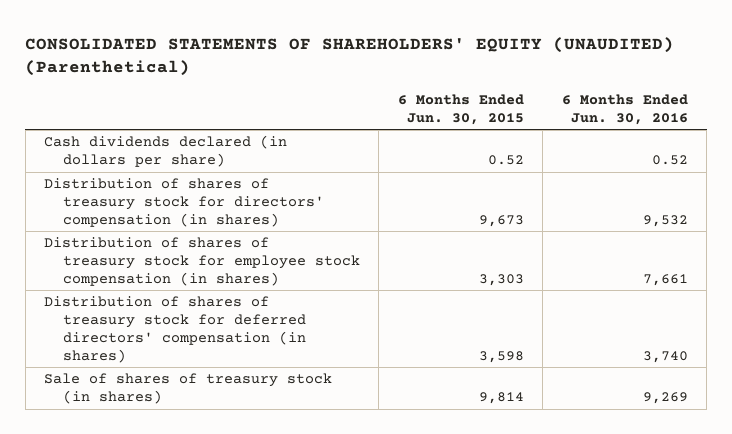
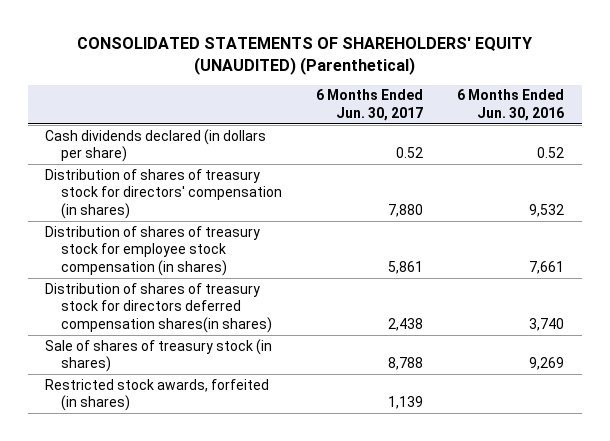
[397,93,524,125] 6 Months Ended Jun. 30, 2015 -> none
none -> [316,89,424,121] 6 Months Ended Jun. 30, 2017
[44,296,306,363] Distribution of shares of treasury stock for deferred directors' compensation (in shares) -> [45,282,272,334] Distribution of shares of treasury stock for directors deferred compensation shares(in shares)
none -> [45,378,270,412] Restricted stock awards, forfeited (in shares)

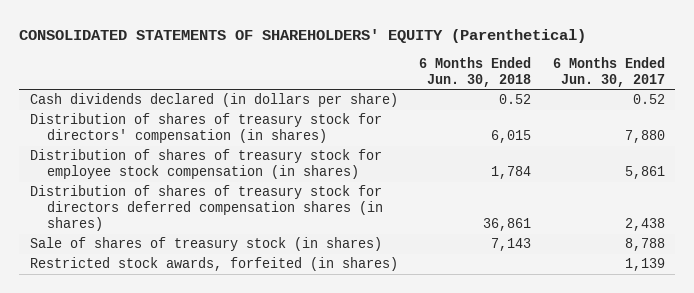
[76,37,532,75] CONSOLIDATED STATEMENTS OF SHAREHOLDERS' EQUITY (UNAUDITED) (Parenthetical) -> [19,28,587,43] CONSOLIDATED STATEMENTS OF SHAREHOLDERS' EQUITY (Parenthetical)
[457,89,565,121] 6 Months Ended Jun. 30, 2016 -> none
none -> [419,56,532,87] 6 Months Ended Jun. 30, 2018
[45,282,272,334] Distribution of shares of treasury stock for directors deferred compensation shares(in shares) -> [29,185,384,232] Distribution of shares of treasury stock for directors deferred compensation shares (in shares)

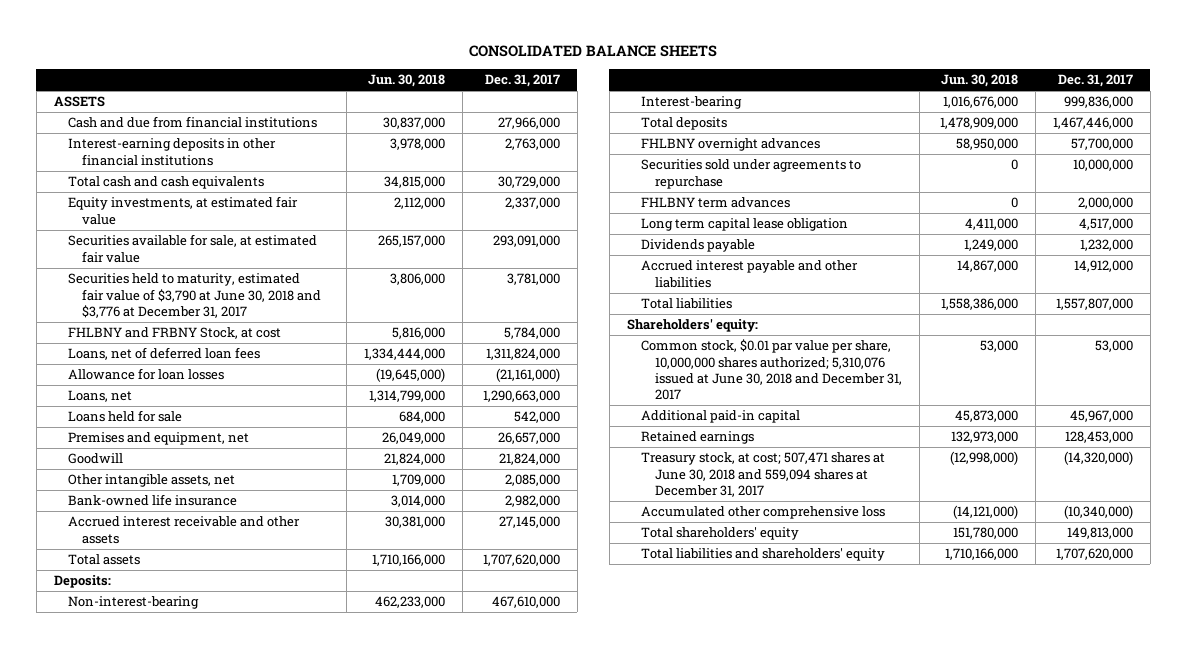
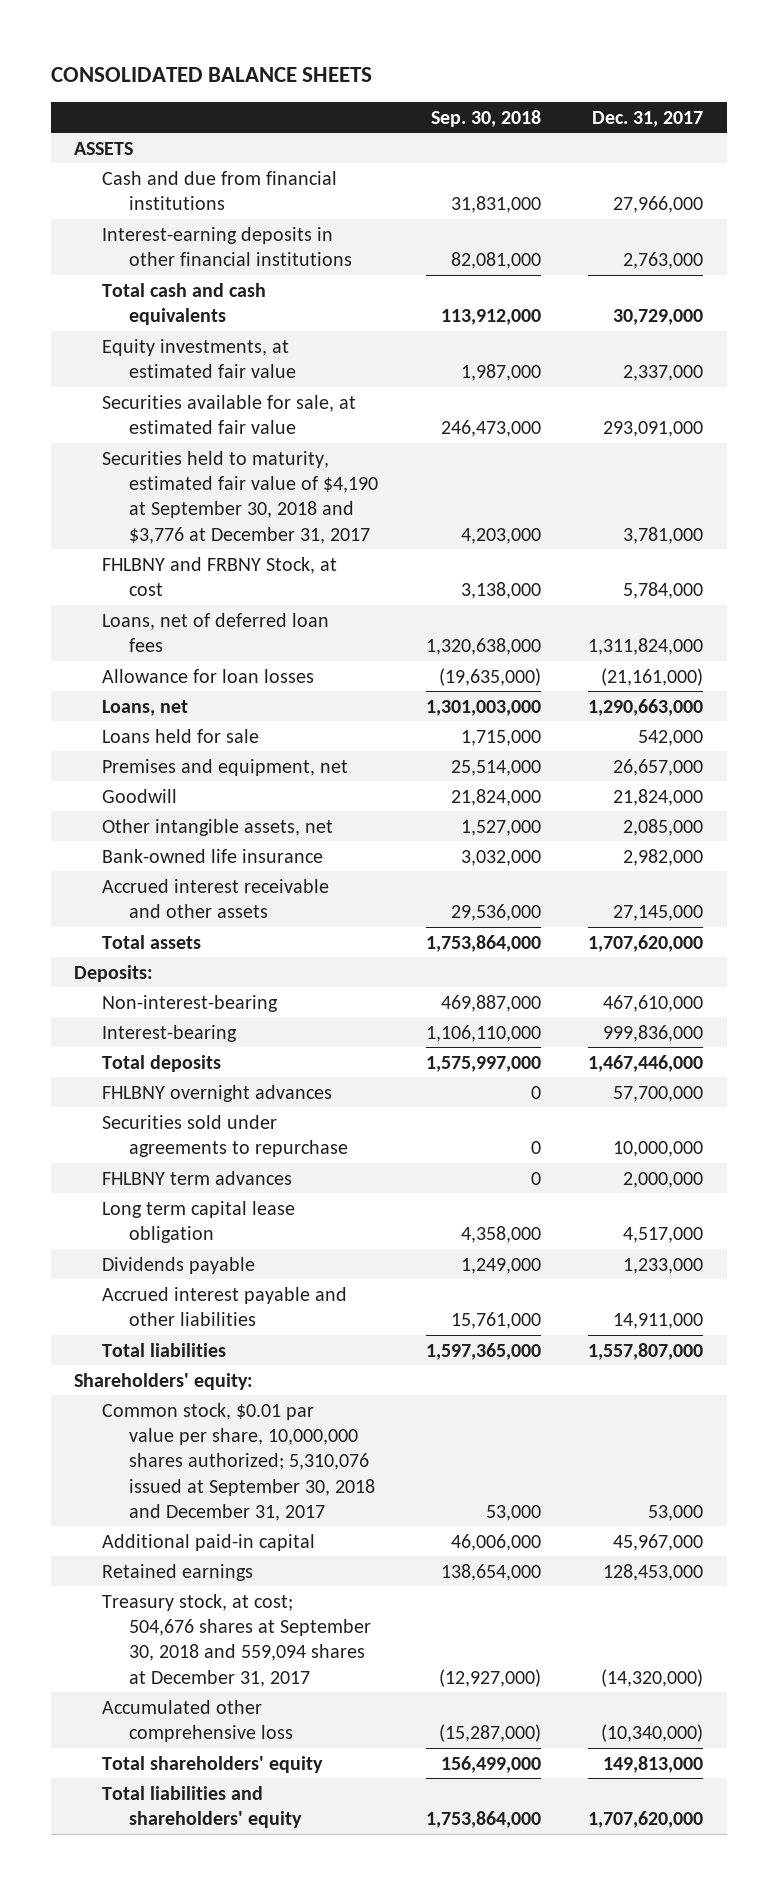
[367,74,445,88] Jun. 30, 2018 -> none
none -> [430,109,541,127] Sep. 30, 2018
[67,273,321,318] Securities held to maturity, estimated fair value of $3,790 at June 30, 2018 and $3,776 at December 31, 2017 -> [101,450,379,544] Securities held to maturity, estimated fair value of $4,190 at September 30, 2018 and $3,776 at December 31, 2017
[1079,239,1133,252] 1,232,000 -> [622,1257,703,1274] 1,233,000
[1073,260,1133,273] 14,912,000 -> [612,1312,703,1329] 14,911,000
[640,339,902,401] Common stock, $0.01 par value per share, 10,000,000 shares authorized; 5,310,076 issued at June 30, 2018 and December 31, 2017 -> [101,1402,376,1521] Common stock, $0.01 par value per share, 10,000,000 shares authorized; 5,310,076 issued at September 30, 2018 and December 31, 2017
[640,452,885,497] Treasury stock, at cost; 507,471 shares at June 30, 2018 and 559,094 shares at December 31, 2017 -> [101,1593,372,1687] Treasury stock, at cost; 504,676 shares at September 30, 2018 and 559,094 shares at December 31, 2017

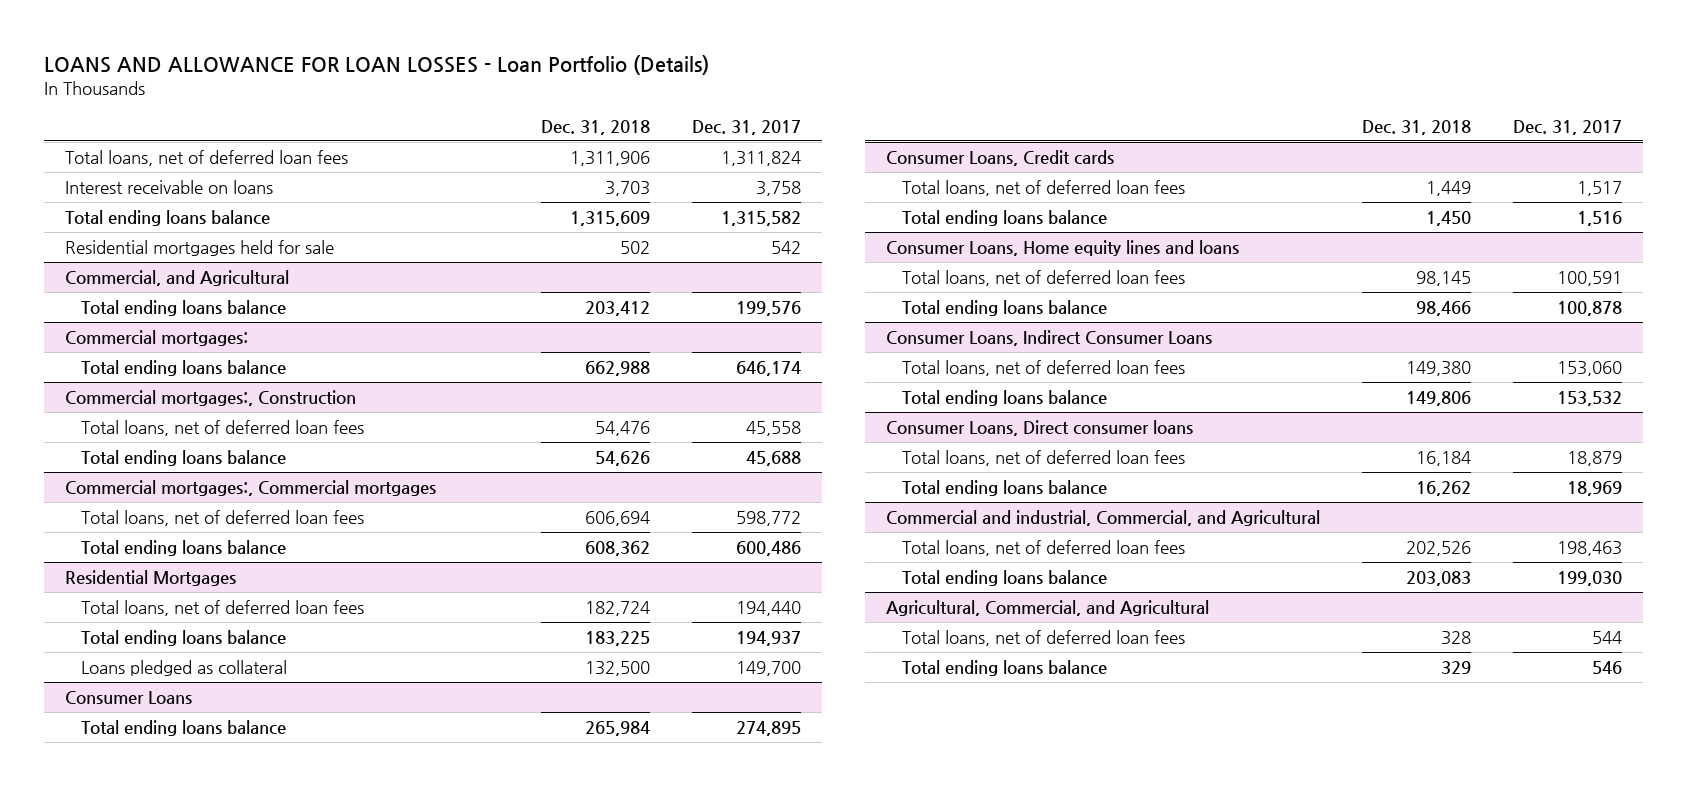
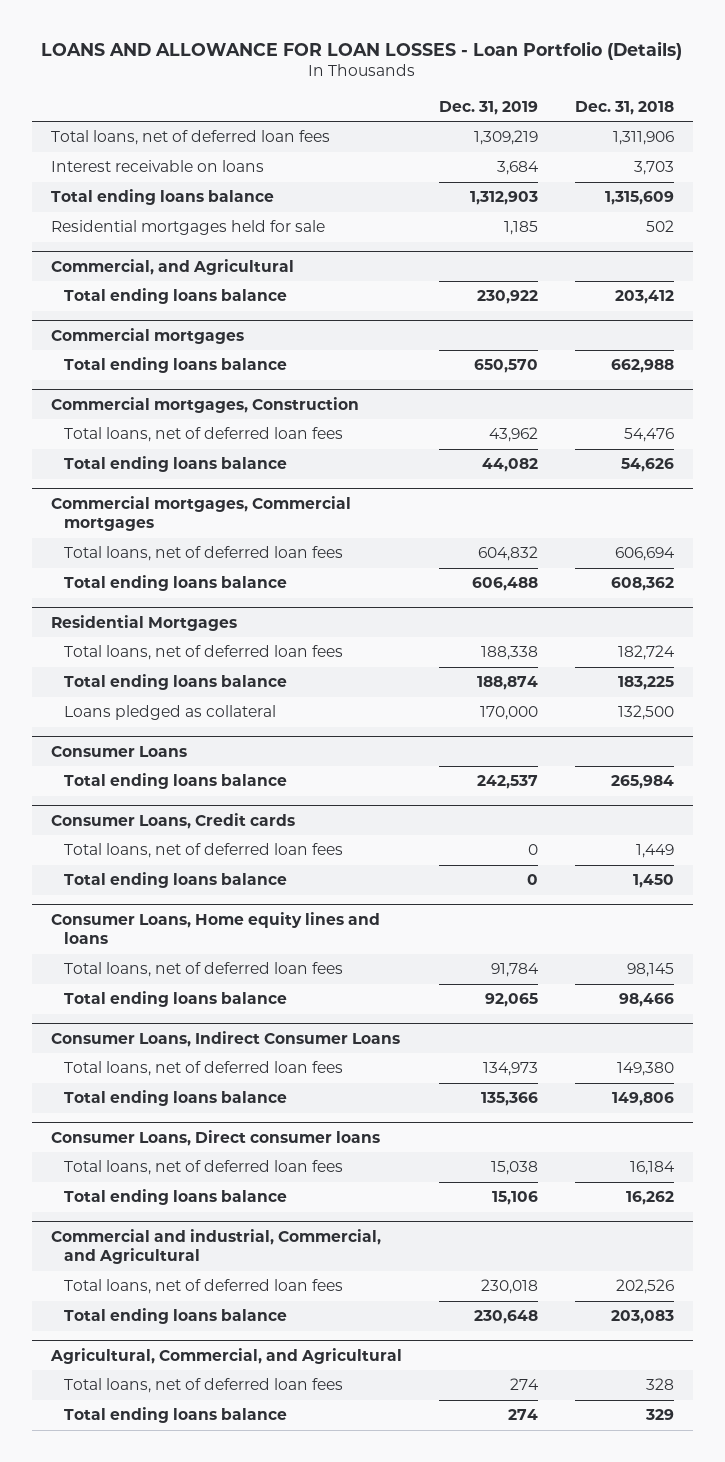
[692,119,802,135] Dec. 31, 2017 -> none
none -> [438,100,538,115] Dec. 31, 2019
[65,330,249,347] Commercial mortgages: -> [50,327,244,344] Commercial mortgages
[65,390,357,407] Commercial mortgages:, Construction -> [50,396,359,413] Commercial mortgages, Construction
[65,480,437,497] Commercial mortgages:, Commercial mortgages -> [50,495,351,532] Commercial mortgages, Commercial mortgages

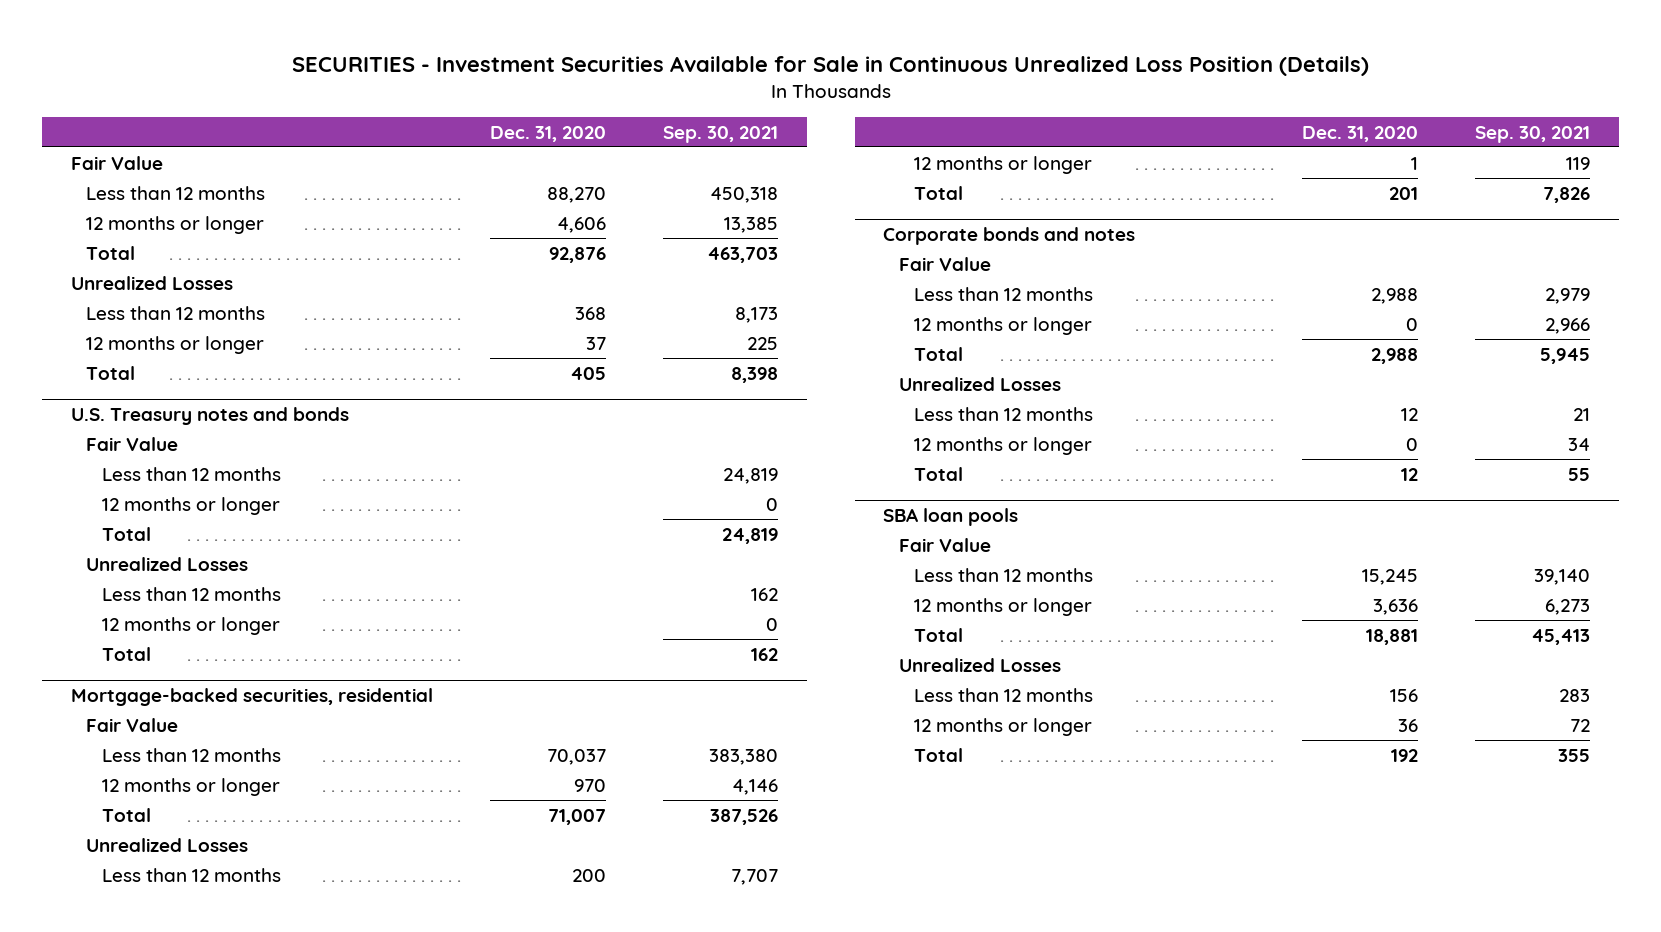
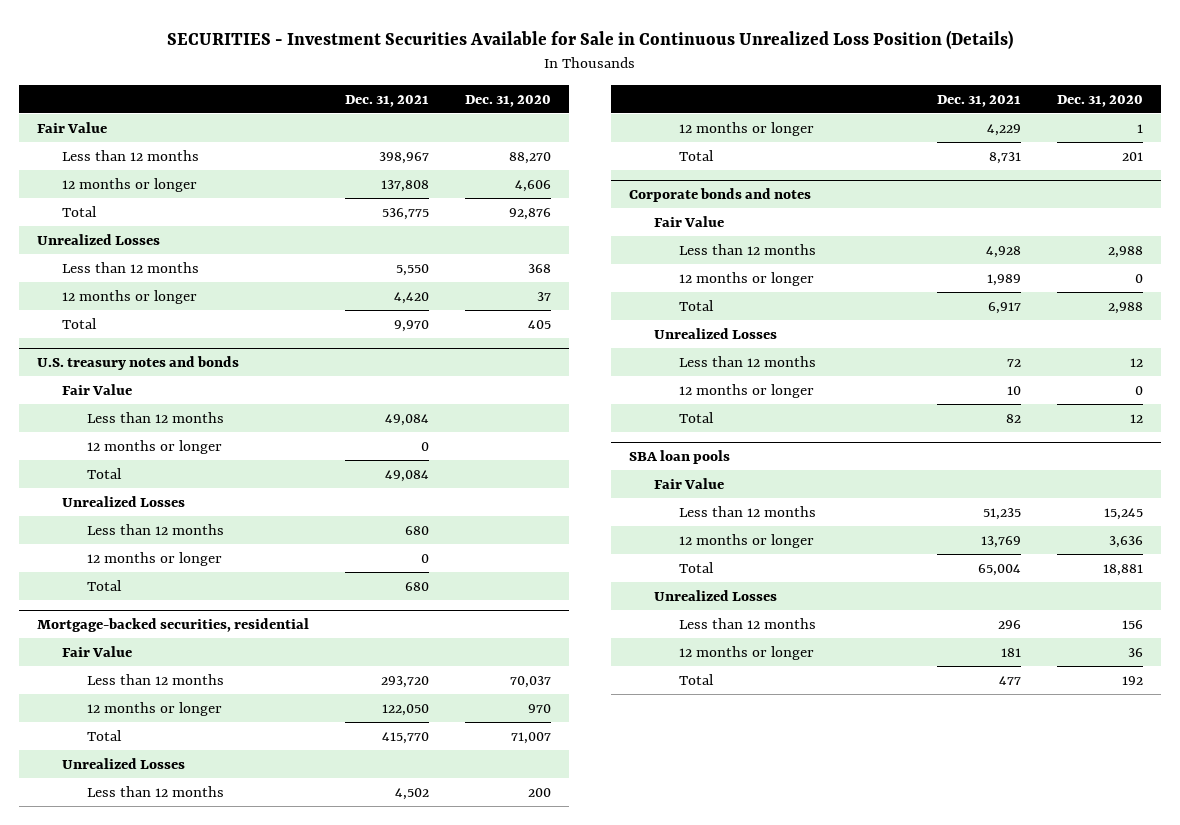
[662,125,778,143] Sep. 30, 2021 -> none
none -> [344,94,429,107] Dec. 31, 2021
[70,406,349,425] U.S. Treasury notes and bonds -> [37,356,240,371] U.S. treasury notes and bonds

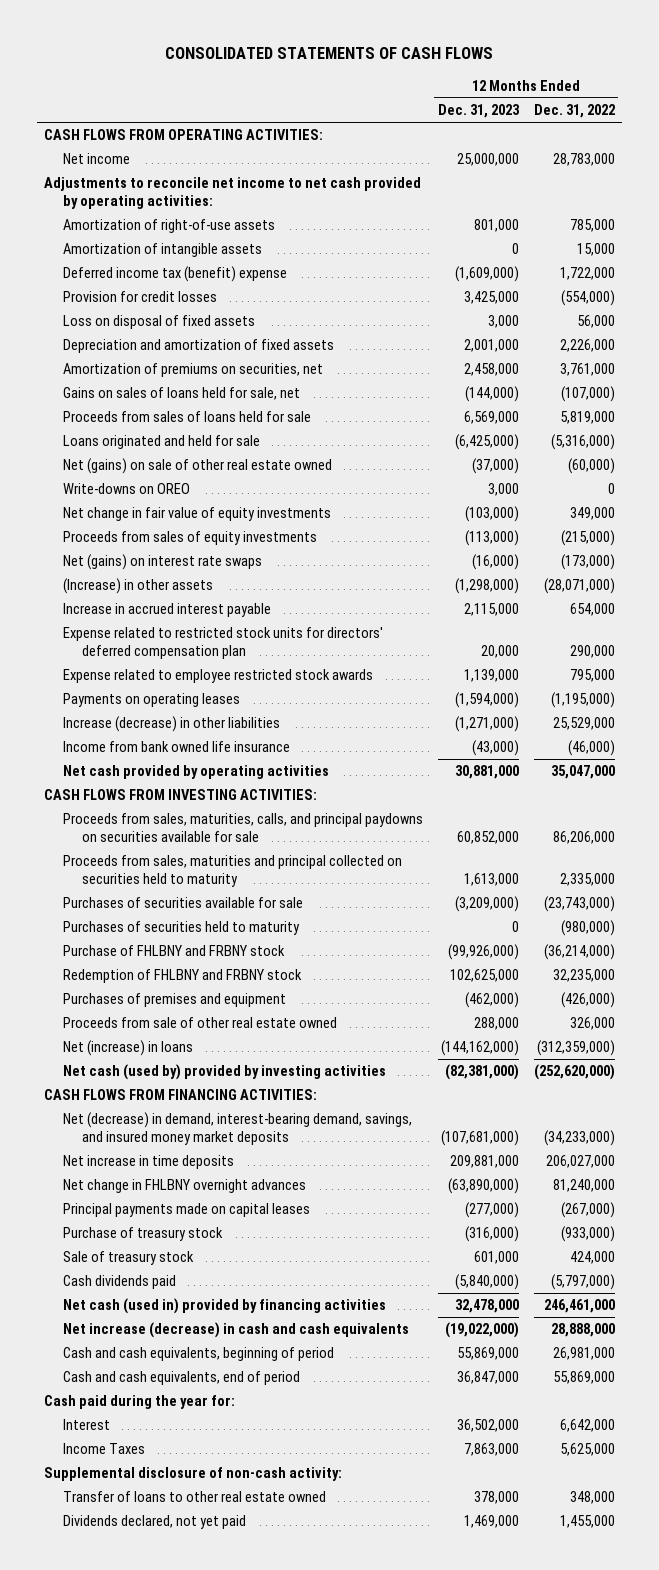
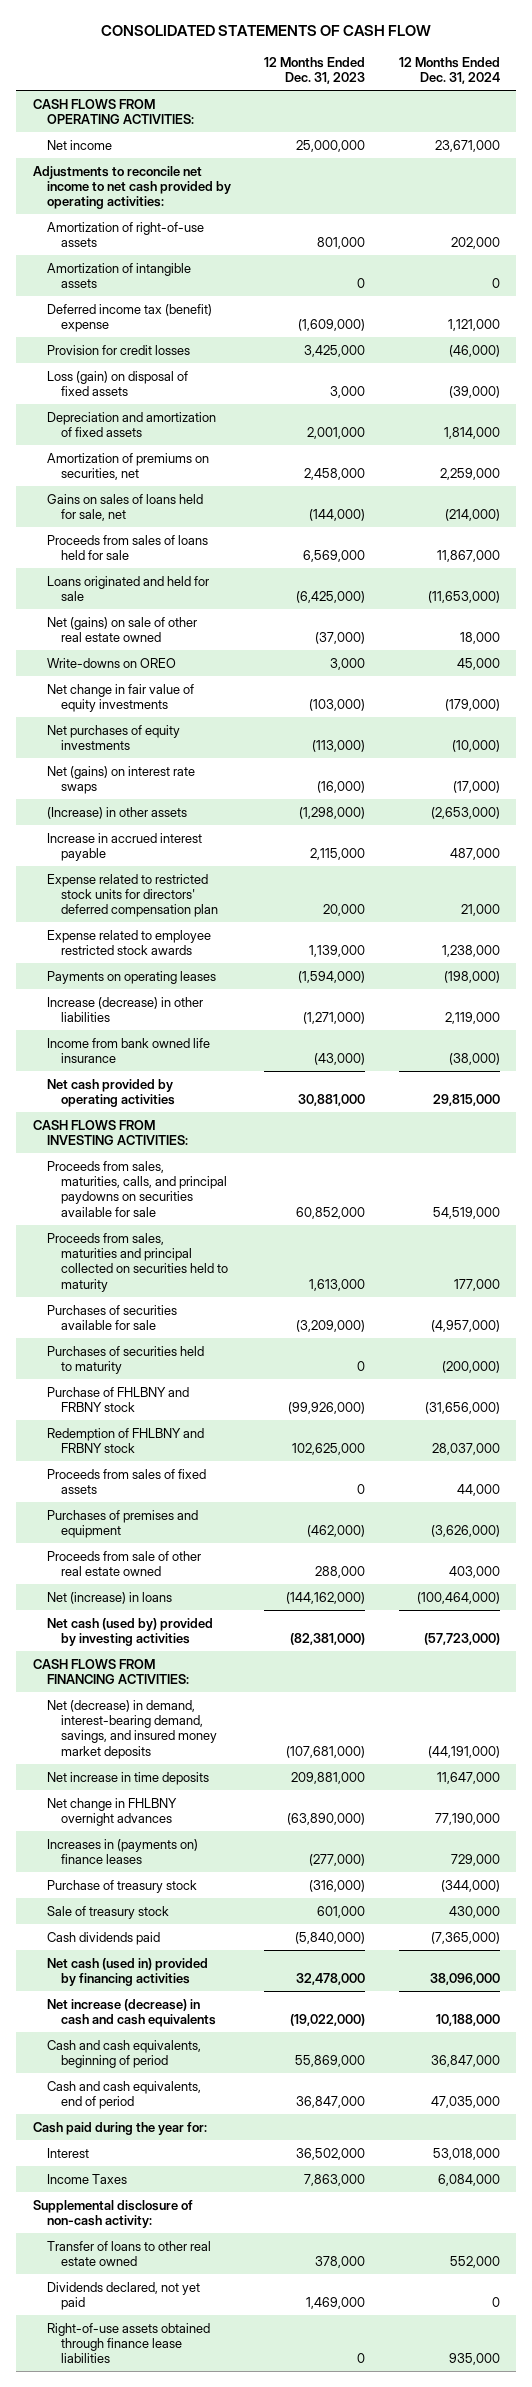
[165,47,494,60] CONSOLIDATED STATEMENTS OF CASH FLOWS -> [101,25,432,37] CONSOLIDATED STATEMENTS OF CASH FLOW
[533,104,615,119] Dec. 31, 2022 -> none
none -> [398,56,500,85] 12 Months Ended Dec. 31, 2024
[63,315,256,330] Loss on disposal of fixed assets -> [46,370,188,396] Loss (gain) on disposal of fixed assets
[63,531,318,546] Proceeds from sales of equity investments -> [46,724,180,750] Net purchases of equity investments
none -> [46,1468,206,1494] Proceeds from sales of fixed assets
[63,1203,311,1218] Principal payments made on capital leases -> [46,1838,198,1864] Increases in (payments on) finance leases
none -> [46,2322,210,2364] Right-of-use assets obtained through finance lease liabilities

